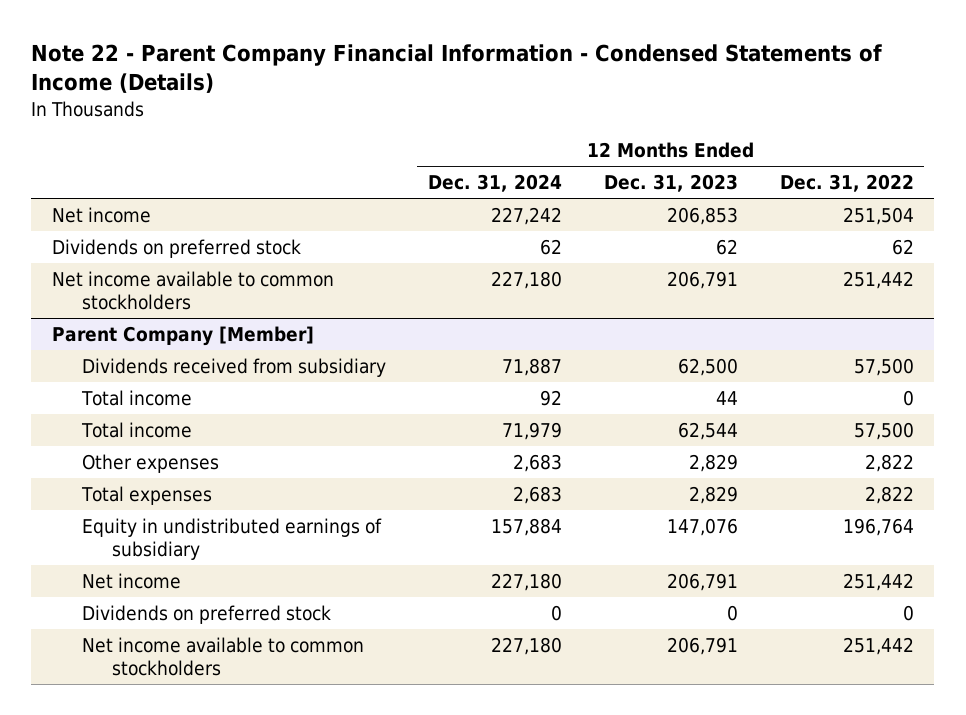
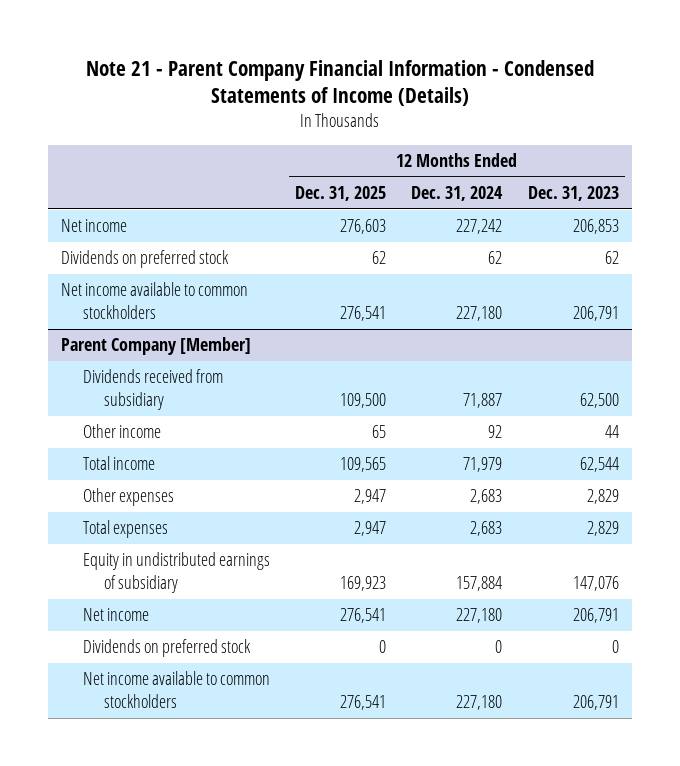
[31,43,883,94] Note 22 - Parent Company Financial Information - Condensed Statements of Income (Details) -> [85,59,594,107] Note 21 - Parent Company Financial Information - Condensed Statements of Income (Details)
[779,174,914,193] Dec. 31, 2022 -> none
none -> [294,185,386,201] Dec. 31, 2025
[80,389,192,406] Total income -> [82,424,161,439] Other income

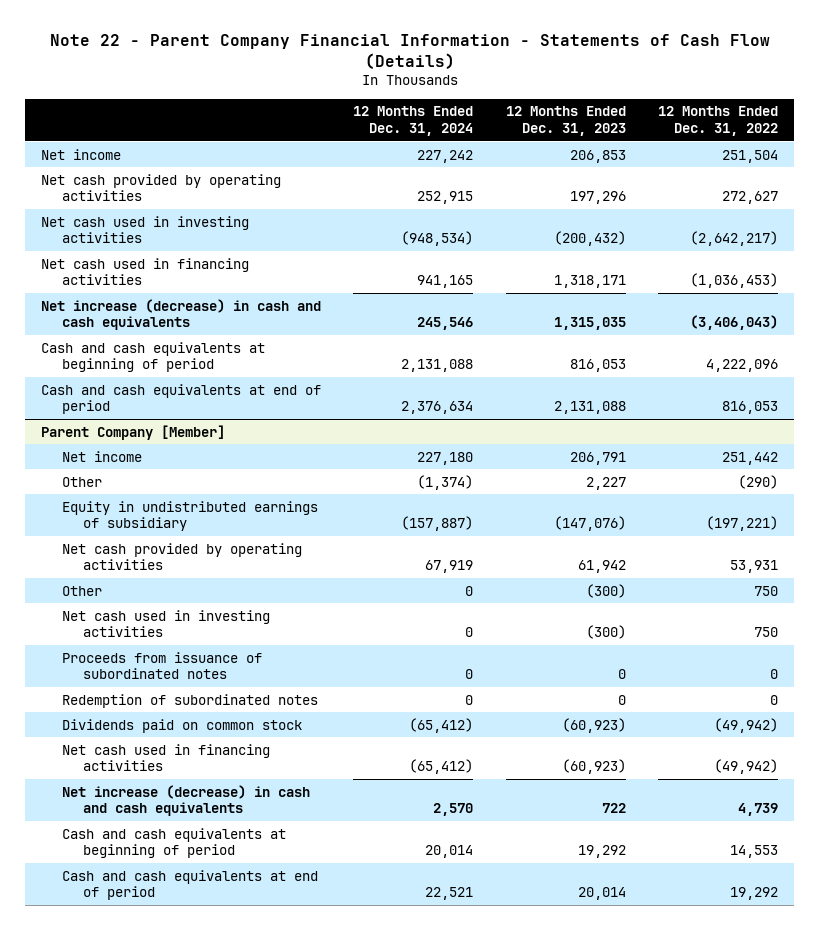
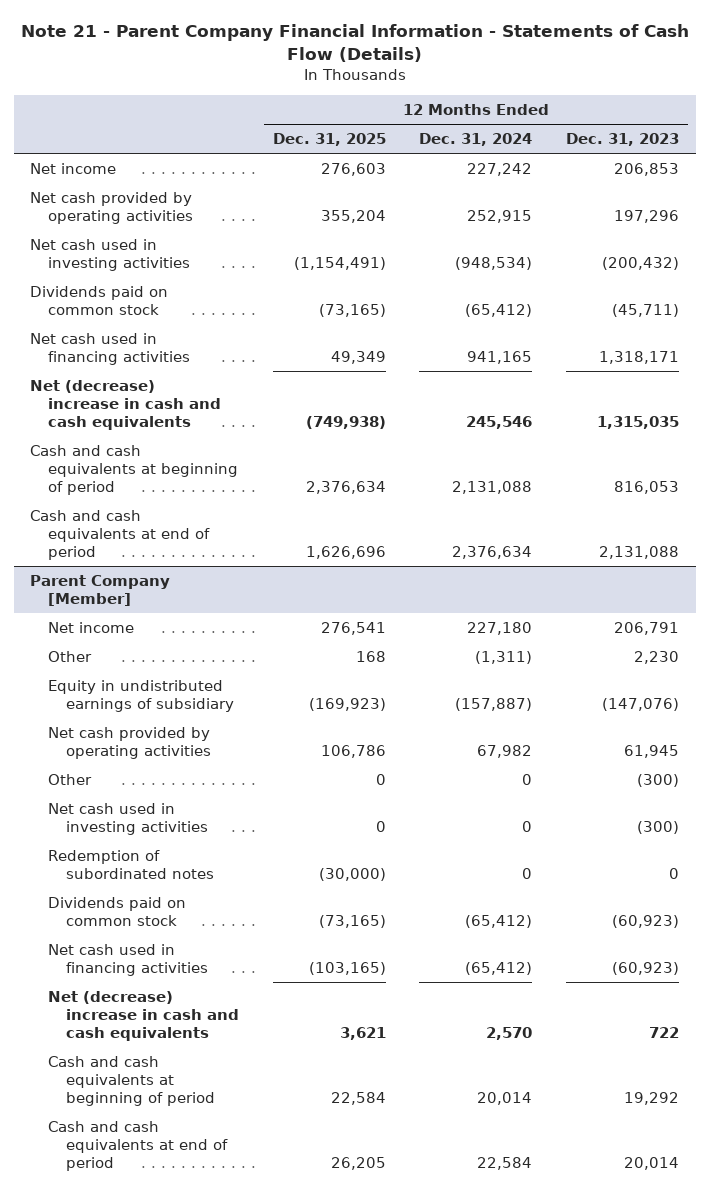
[49,33,770,69] Note 22 - Parent Company Financial Information - Statements of Cash Flow (Details) -> [20,23,689,62] Note 21 - Parent Company Financial Information - Statements of Cash Flow (Details)
[658,106,779,136] 12 Months Ended Dec. 31, 2022 -> none
none -> [272,133,386,147] Dec. 31, 2025
none -> [30,286,169,315] Dividends paid on common stock
[41,298,322,331] Net increase (decrease) in cash and cash equivalents -> [30,380,222,430] Net (decrease) increase in cash and cash equivalents
[417,474,474,490] (1,374) -> [475,651,533,665] (1,311)
[585,476,626,490] 2,227 -> [634,651,680,665] 2,230
[425,560,474,574] 67,919 -> [477,744,533,758] 67,982
[577,560,626,574] 61,942 -> [624,744,680,758] 61,945
[62,651,263,680] Proceeds from issuance of subordinated notes -> none
[62,784,311,817] Net increase (decrease) in cash and cash equivalents -> [48,991,240,1041] Net (decrease) increase in cash and cash equivalents
[425,887,474,901] 22,521 -> [477,1156,533,1170] 22,584

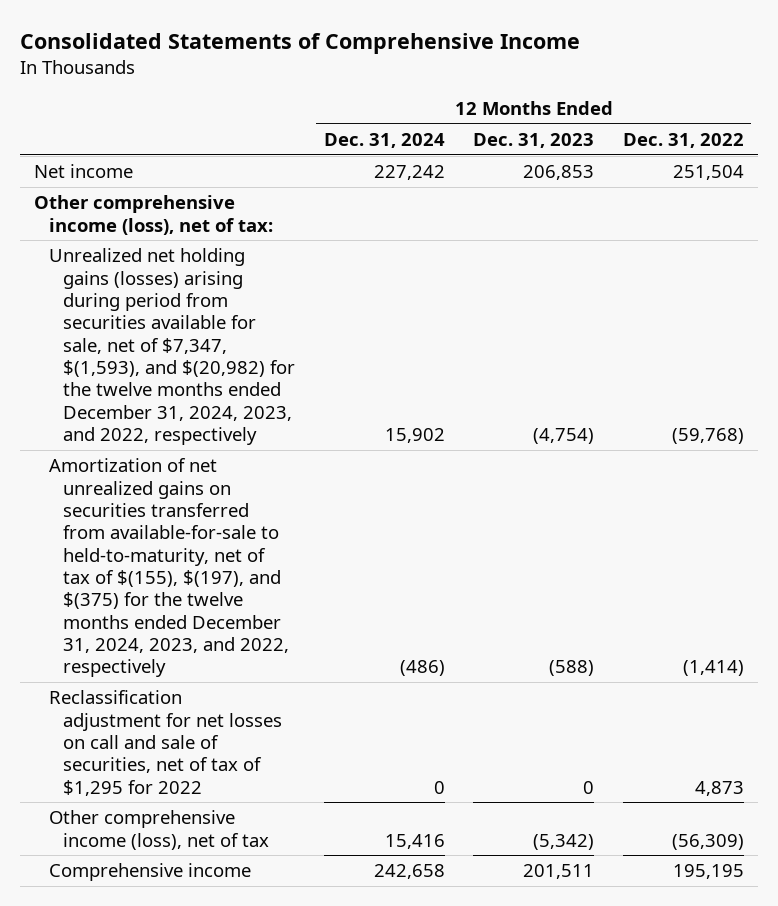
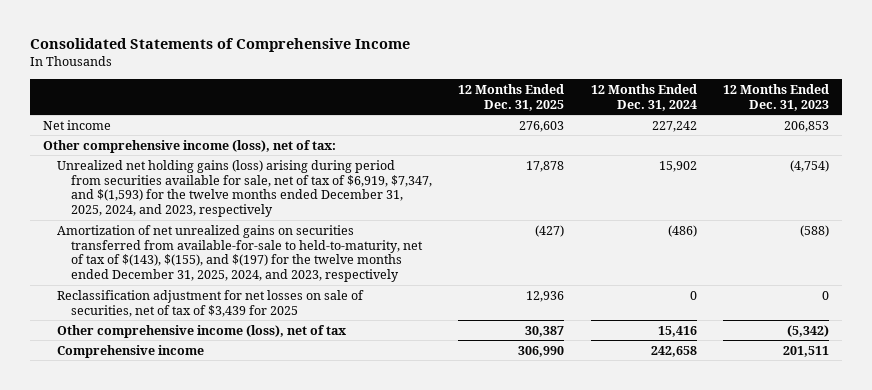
[623,133,745,149] Dec. 31, 2022 -> none
none -> [458,83,565,111] 12 Months Ended Dec. 31, 2025
[48,248,295,446] Unrealized net holding gains (losses) arising during period from securities available for sale, net of $7,347, $(1,593), and $(20,982) for the twelve months ended December 31, 2024, 2023, and 2022, respectively -> [57,159,433,218] Unrealized net holding gains (loss) arising during period from securities available for sale, net of tax of $6,919, $7,347, and $(1,593) for the twelve months ended December 31, 2025, 2024, and 2023, respectively
[48,458,289,678] Amortization of net unrealized gains on securities transferred from available-for-sale to held-to-maturity, net of tax of $(155), $(197), and $(375) for the twelve months ended December 31, 2024, 2023, and 2022, respectively -> [57,224,424,283] Amortization of net unrealized gains on securities transferred from available-for-sale to held-to-maturity, net of tax of $(143), $(155), and $(197) for the twelve months ended December 31, 2025, 2024, and 2023, respectively
[48,690,282,796] Reclassification adjustment for net losses on call and sale of securities, net of tax of $1,295 for 2022 -> [57,289,365,317] Reclassification adjustment for net losses on sale of securities, net of tax of $3,439 for 2025

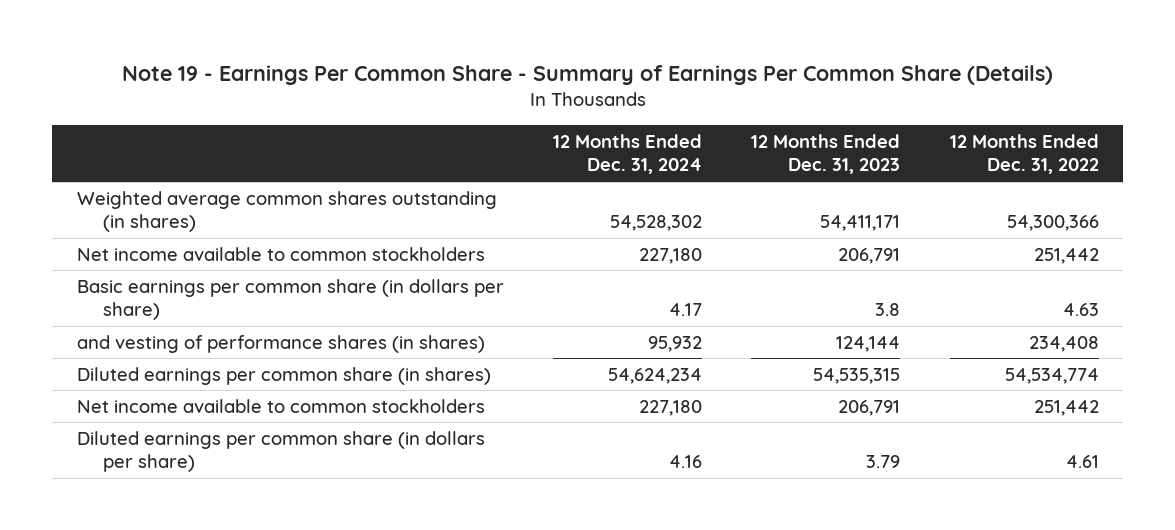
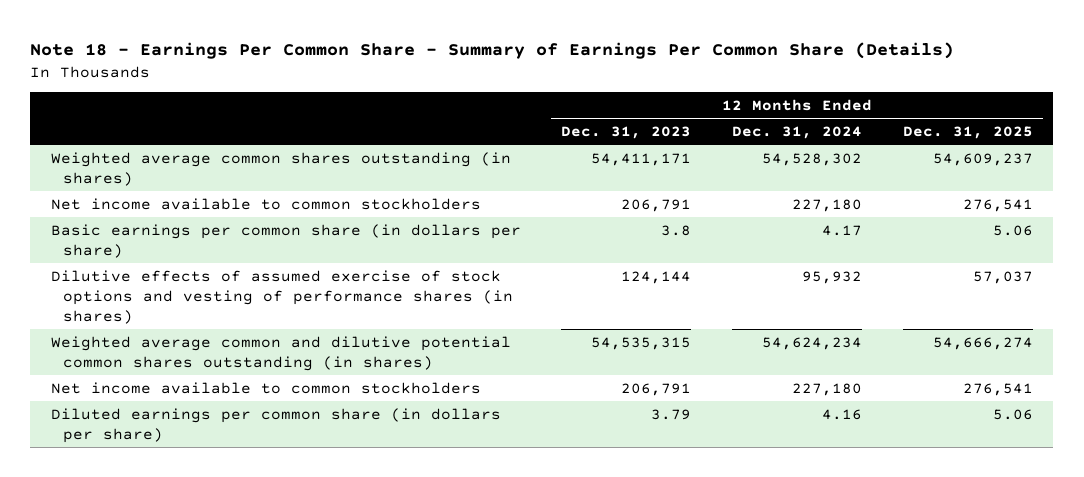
[121,65,1053,86] Note 19 - Earnings Per Common Share - Summary of Earnings Per Common Share (Details) -> [30,42,955,60] Note 18 - Earnings Per Common Share - Summary of Earnings Per Common Share (Details)
[949,133,1099,175] 12 Months Ended Dec. 31, 2022 -> none
none -> [903,125,1034,139] Dec. 31, 2025
[76,334,485,353] and vesting of performance shares (in shares) -> [50,269,514,324] Dilutive effects of assumed exercise of stock options and vesting of performance shares (in shares)
[76,366,491,385] Diluted earnings per common share (in shares) -> [50,335,511,371] Weighted average common and dilutive potential common shares outstanding (in shares)

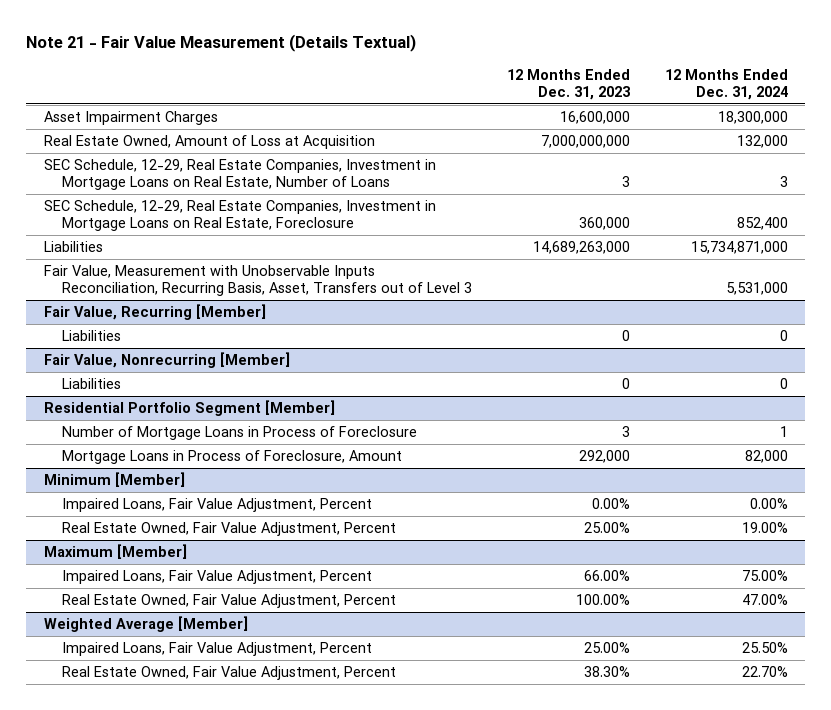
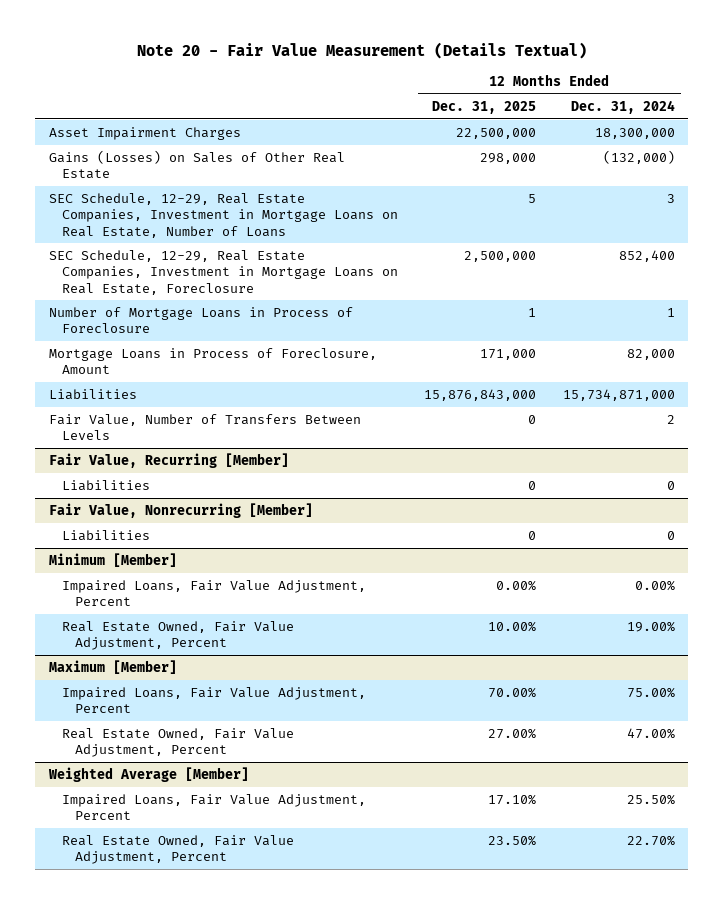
[26,34,417,53] Note 21 - Fair Value Measurement (Details Textual) -> [136,41,587,59] Note 20 - Fair Value Measurement (Details Textual)
[506,68,630,100] 12 Months Ended Dec. 31, 2023 -> none
none -> [432,100,537,114] Dec. 31, 2025
[43,134,375,149] Real Estate Owned, Amount of Loss at Acquisition -> none
none -> [48,150,345,180] Gains (Losses) on Sales of Other Real Estate
none -> [48,307,353,334] Number of Mortgage Loans in Process of Foreclosure
none -> [48,348,377,375] Mortgage Loans in Process of Foreclosure, Amount
[43,264,473,297] Fair Value, Measurement with Unobservable Inputs Reconciliation, Recurring Basis, Asset, Transfers out of Level 3 -> none
none -> [48,414,361,441] Fair Value, Number of Transfers Between Levels
[43,399,335,416] Residential Portfolio Segment [Member] -> none
[62,425,418,440] Number of Mortgage Loans in Process of Foreclosure -> none
[62,449,403,464] Mortgage Loans in Process of Foreclosure, Amount -> none

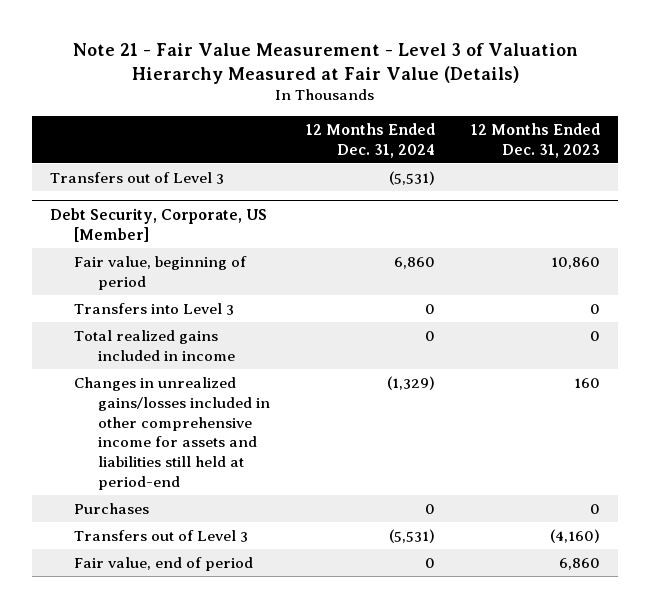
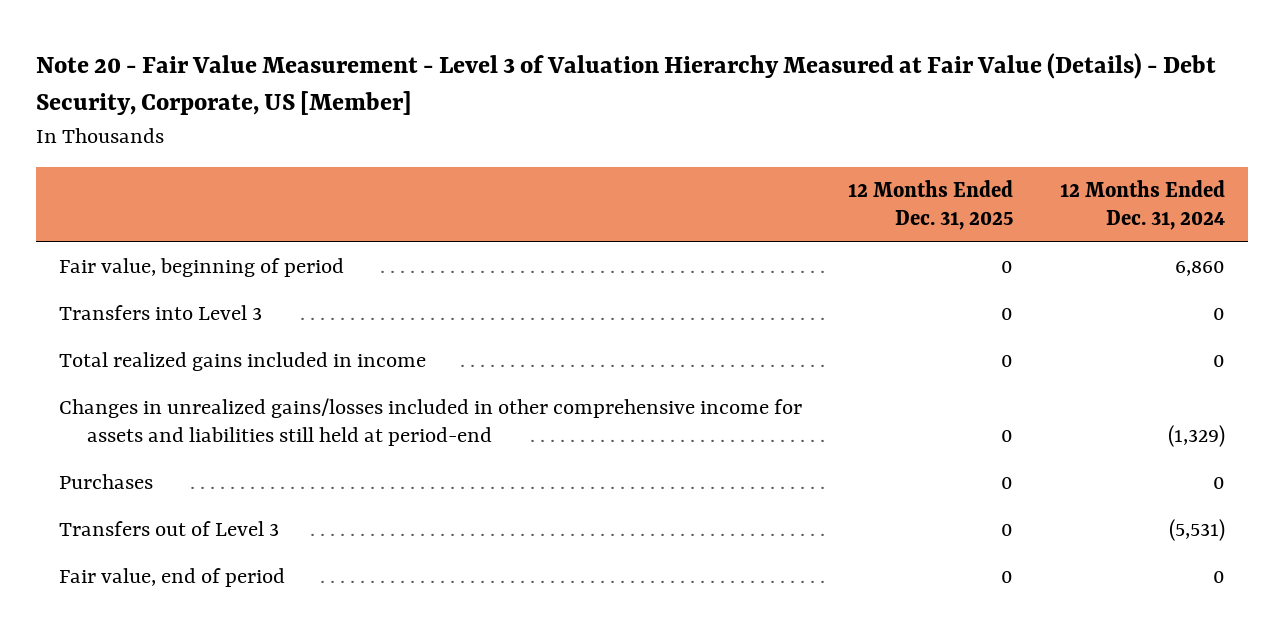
[72,42,578,84] Note 21 - Fair Value Measurement - Level 3 of Valuation Hierarchy Measured at Fair Value (Details) -> [35,52,1216,116] Note 20 - Fair Value Measurement - Level 3 of Valuation Hierarchy Measured at Fair Value (Details) - Debt Security, Corporate, US [Member]
[471,122,601,158] 12 Months Ended Dec. 31, 2023 -> none
none -> [848,180,1014,231] 12 Months Ended Dec. 31, 2025
[49,171,224,184] Transfers out of Level 3 -> none
[49,207,267,242] Debt Security, Corporate, US [Member] -> none

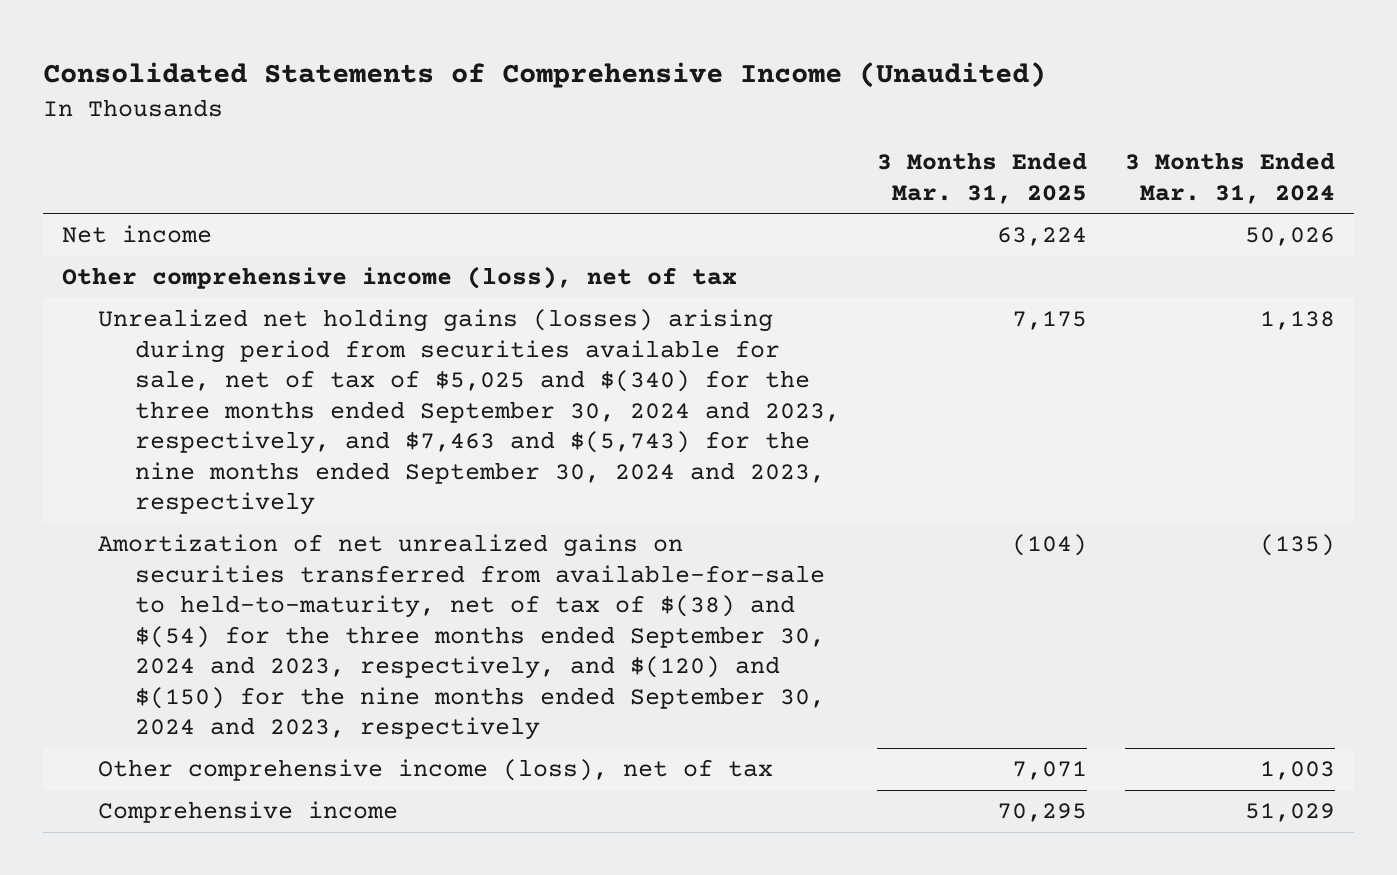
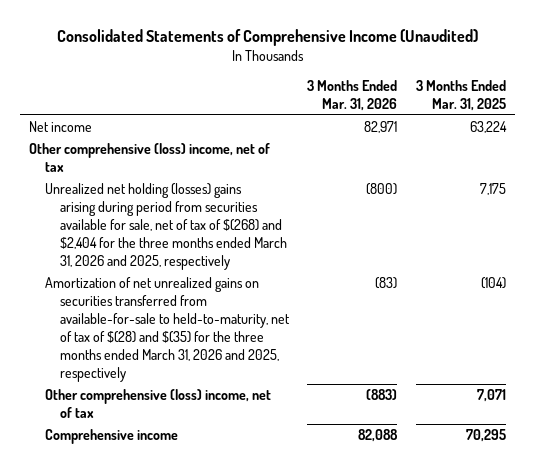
[1125,152,1336,204] 3 Months Ended Mar. 31, 2024 -> none
none -> [307,80,398,112] 3 Months Ended Mar. 31, 2026
[61,266,737,290] Other comprehensive income (loss), net of tax -> [29,142,271,173] Other comprehensive (loss) income, net of tax
[98,309,840,515] Unrealized net holding gains (losses) arising during period from securities available for sale, net of tax of $5,025 and $(340) for the three months ended September 30, 2024 and 2023, respectively, and $7,463 and $(5,743) for the nine months ended September 30, 2024 and 2023, respectively -> [44,182,287,271] Unrealized net holding (losses) gains arising during period from securities available for sale, net of tax of $(268) and $2,404 for the three months ended March 31, 2026 and 2025, respectively
[98,534,825,740] Amortization of net unrealized gains on securities transferred from available-for-sale to held-to-maturity, net of tax of $(38) and $(54) for the three months ended September 30, 2024 and 2023, respectively, and $(120) and $(150) for the nine months ended September 30, 2024 and 2023, respectively -> [44,276,290,383] Amortization of net unrealized gains on securities transferred from available-for-sale to held-to-maturity, net of tax of $(28) and $(35) for the three months ended March 31, 2026 and 2025, respectively
[98,759,774,782] Other comprehensive income (loss), net of tax -> [44,388,271,419] Other comprehensive (loss) income, net of tax

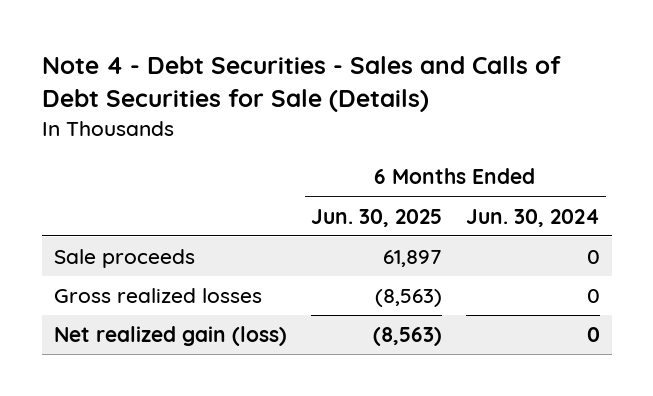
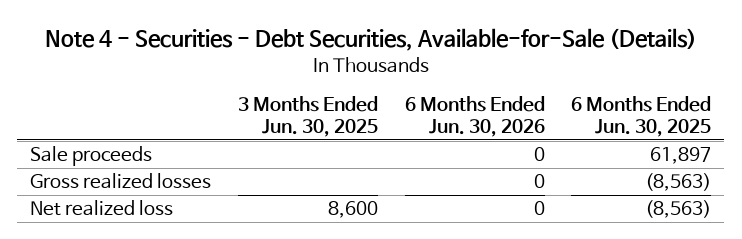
[41,56,561,113] Note 4 - Debt Securities - Sales and Calls of Debt Securities for Sale (Details) -> [44,28,697,52] Note 4 - Securities - Debt Securities, Available-for-Sale (Details)
[465,208,600,227] Jun. 30, 2024 -> none
none -> [238,95,379,137] 3 Months Ended Jun. 30, 2025
none -> [404,95,545,137] 6 Months Ended Jun. 30, 2026
[53,326,287,347] Net realized gain (loss) -> [30,200,174,217] Net realized loss

